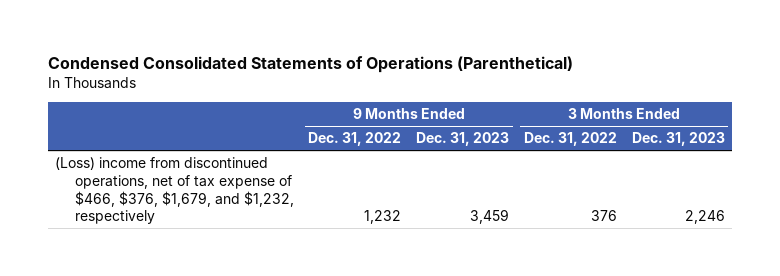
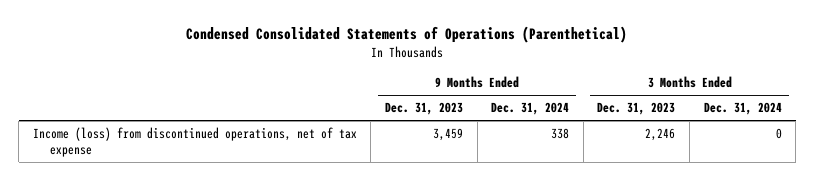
[308,132,402,147] Dec. 31, 2022 -> none
[523,132,617,147] Dec. 31, 2022 -> none
none -> [491,102,570,116] Dec. 31, 2024
none -> [703,102,782,116] Dec. 31, 2024
[54,157,294,225] (Loss) income from discontinued operations, net of tax expense of $466, $376, $1,679, and $1,232, respectively -> [32,127,357,157] Income (loss) from discontinued operations, net of tax expense

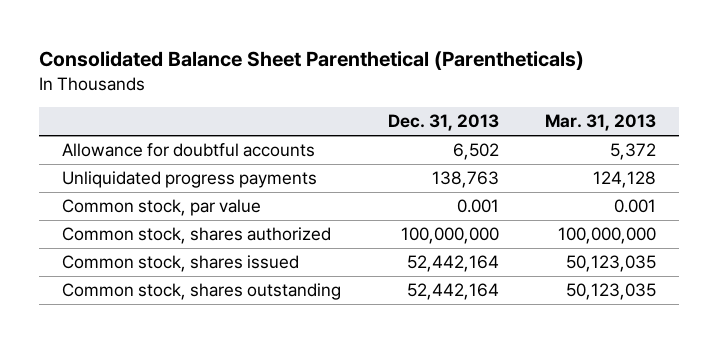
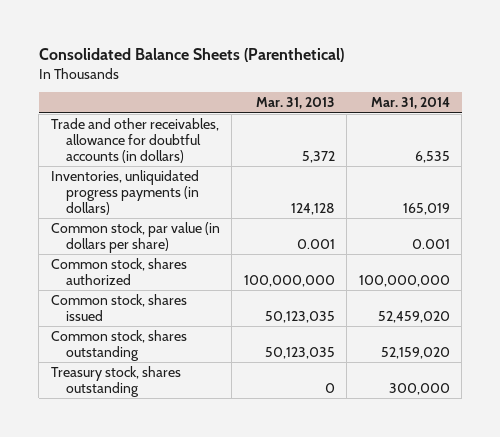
[39,51,585,71] Consolidated Balance Sheet Parenthetical (Parentheticals) -> [38,48,344,63] Consolidated Balance Sheets (Parenthetical)
[387,114,499,132] Dec. 31, 2013 -> none
none -> [370,97,450,110] Mar. 31, 2014
[62,143,316,158] Allowance for doubtful accounts -> [50,117,219,164] Trade and other receivables, allowance for doubtful accounts (in dollars)
[62,171,318,189] Unliquidated progress payments -> [50,169,199,216] Inventories, unliquidated progress payments (in dollars)
[62,199,262,217] Common stock, par value -> [50,221,220,254] Common stock, par value (in dollars per share)
none -> [50,365,181,398] Treasury stock, shares outstanding

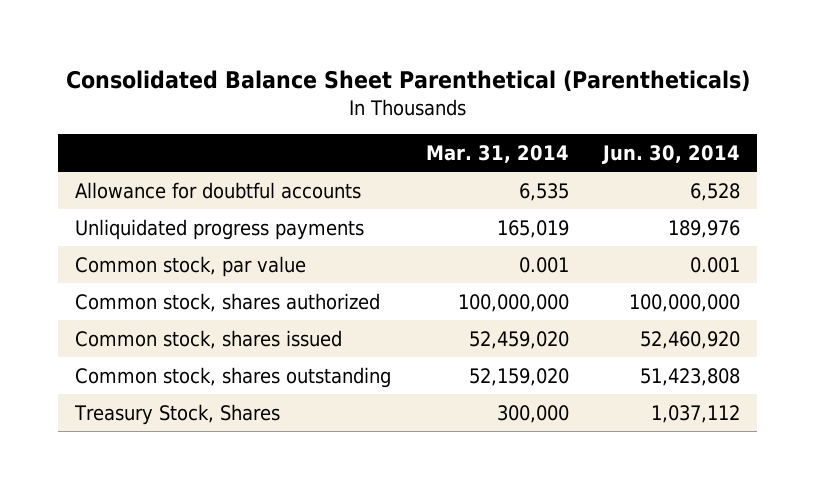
[38,48,344,63] Consolidated Balance Sheets (Parenthetical) -> [65,70,750,93] Consolidated Balance Sheet Parenthetical (Parentheticals)
[255,97,335,110] Mar. 31, 2013 -> none
none -> [602,145,741,165] Jun. 30, 2014
[50,117,219,164] Trade and other receivables, allowance for doubtful accounts (in dollars) -> [75,181,362,199] Allowance for doubtful accounts
[50,169,199,216] Inventories, unliquidated progress payments (in dollars) -> [75,218,365,240] Unliquidated progress payments
[50,221,220,254] Common stock, par value (in dollars per share) -> [75,255,307,277] Common stock, par value
[50,365,181,398] Treasury stock, shares outstanding -> [74,403,281,425] Treasury Stock, Shares

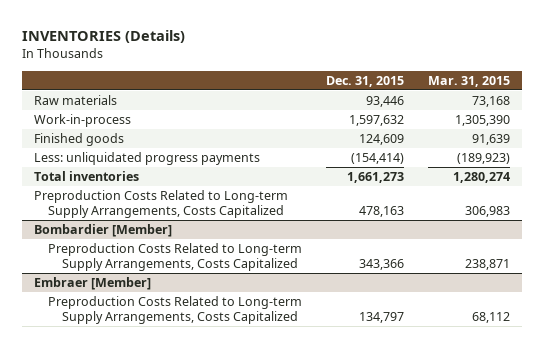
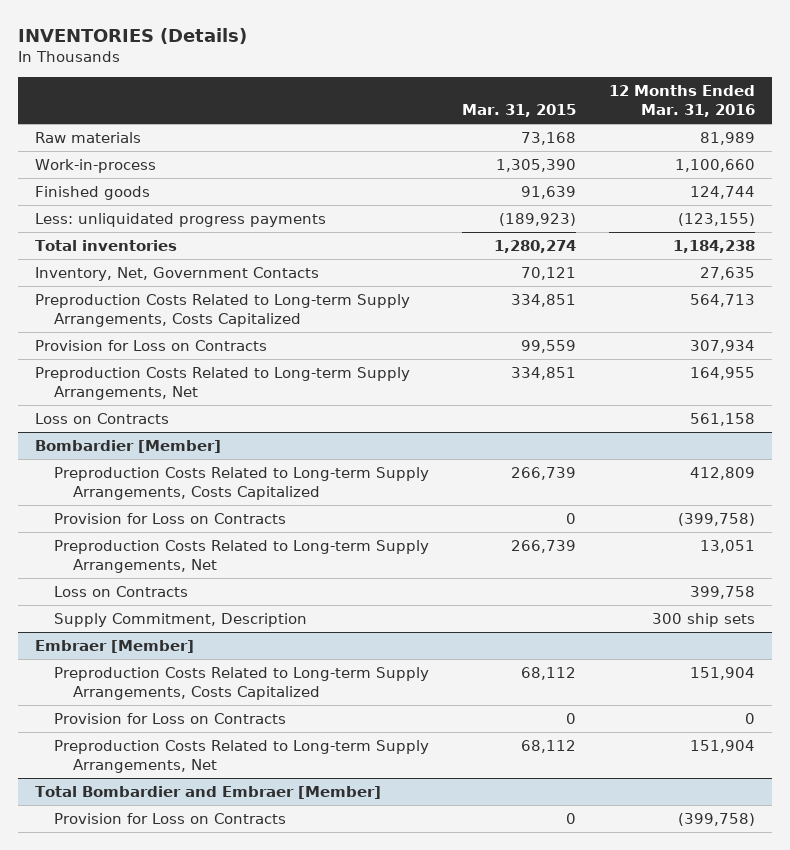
[326,75,405,87] Dec. 31, 2015 -> none
none -> [609,85,756,118] 12 Months Ended Mar. 31, 2016
none -> [34,267,319,282] Inventory, Net, Government Contacts
[465,205,511,217] 306,983 -> [511,294,577,308] 334,851
none -> [34,340,267,352] Provision for Loss on Contracts
none -> [34,367,410,400] Preproduction Costs Related to Long-term Supply Arrangements, Net
none -> [34,413,169,425] Loss on Contracts
[465,258,511,270] 238,871 -> [511,467,577,481] 266,739
none -> [53,513,286,525] Provision for Loss on Contracts
none -> [53,540,429,573] Preproduction Costs Related to Long-term Supply Arrangements, Net
none -> [53,586,188,598] Loss on Contracts
none -> [53,613,307,628] Supply Commitment, Description
none -> [53,713,286,725] Provision for Loss on Contracts
none -> [53,740,429,773] Preproduction Costs Related to Long-term Supply Arrangements, Net
none -> [34,786,381,800] Total Bombardier and Embraer [Member]
none -> [53,813,286,825] Provision for Loss on Contracts

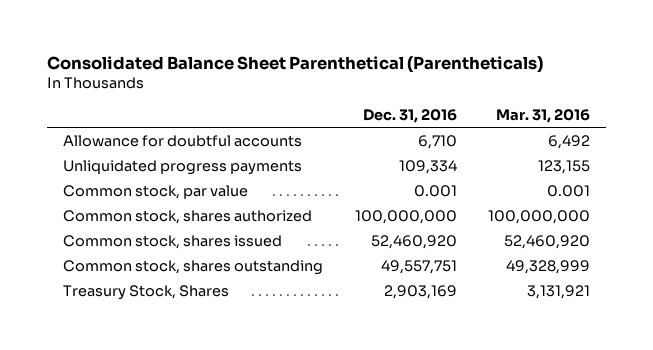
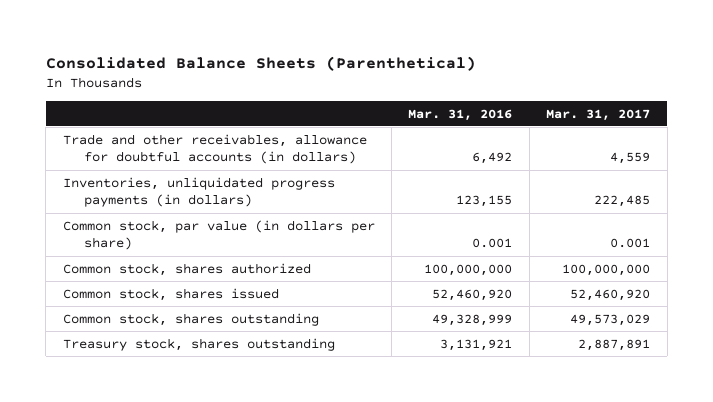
[46,55,543,73] Consolidated Balance Sheet Parenthetical (Parentheticals) -> [45,55,476,71] Consolidated Balance Sheets (Parenthetical)
[362,109,457,124] Dec. 31, 2016 -> none
none -> [546,108,651,121] Mar. 31, 2017
[62,134,302,147] Allowance for doubtful accounts -> [62,133,367,165] Trade and other receivables, allowance for doubtful accounts (in dollars)
[62,159,302,175] Unliquidated progress payments -> [62,176,335,208] Inventories, unliquidated progress payments (in dollars)
[62,184,248,199] Common stock, par value -> [62,219,375,251] Common stock, par value (in dollars per share)
[62,284,229,300] Treasury Stock, Shares -> [62,337,335,351] Treasury stock, shares outstanding

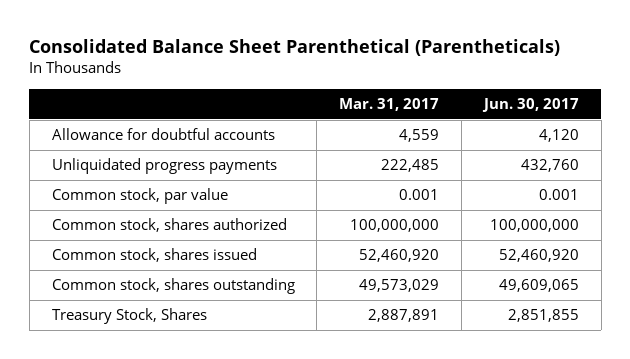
[45,55,476,71] Consolidated Balance Sheets (Parenthetical) -> [29,38,561,56] Consolidated Balance Sheet Parenthetical (Parentheticals)
[408,108,513,121] Mar. 31, 2016 -> none
none -> [481,98,579,113] Jun. 30, 2017
[62,133,367,165] Trade and other receivables, allowance for doubtful accounts (in dollars) -> [51,128,275,141] Allowance for doubtful accounts
[62,176,335,208] Inventories, unliquidated progress payments (in dollars) -> [51,158,277,175] Unliquidated progress payments
[62,219,375,251] Common stock, par value (in dollars per share) -> [51,188,228,205] Common stock, par value
[62,337,335,351] Treasury stock, shares outstanding -> [51,308,207,325] Treasury Stock, Shares

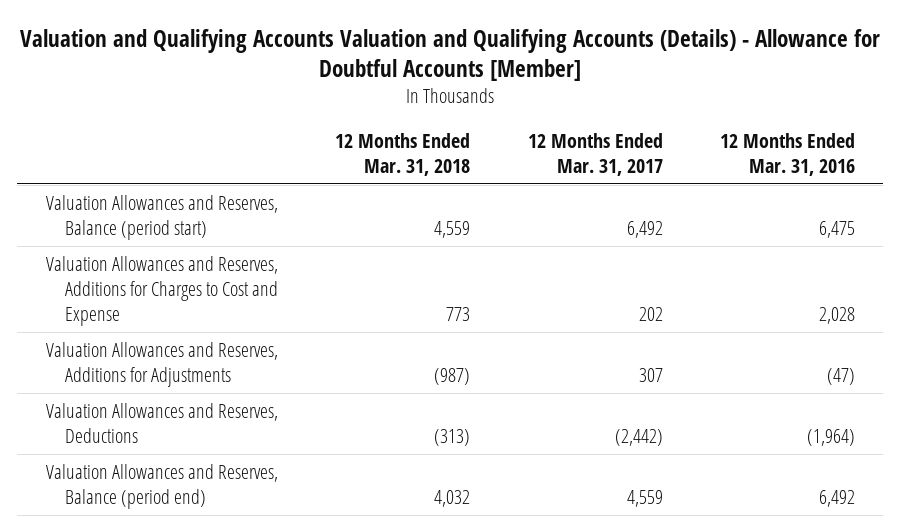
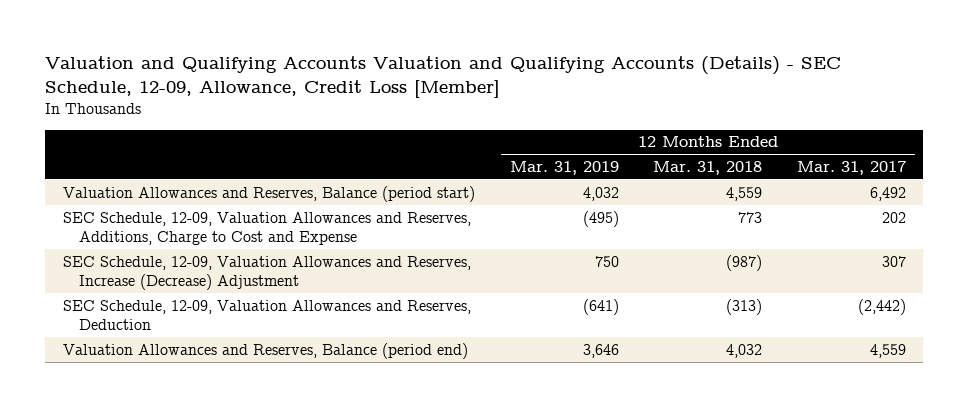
[20,29,881,82] Valuation and Qualifying Accounts Valuation and Qualifying Accounts (Details) - Allowance for Doubtful Accounts [Member] -> [45,56,842,99] Valuation and Qualifying Accounts Valuation and Qualifying Accounts (Details) - SEC Schedule, 12-09, Allowance, Credit Loss [Member]
[719,132,855,176] 12 Months Ended Mar. 31, 2016 -> none
none -> [509,160,619,175] Mar. 31, 2019
[45,255,279,326] Valuation Allowances and Reserves, Additions for Charges to Cost and Expense -> [62,211,471,246] SEC Schedule, 12-09, Valuation Allowances and Reserves, Additions, Charge to Cost and Expense
[45,341,278,387] Valuation Allowances and Reserves, Additions for Adjustments -> [62,255,471,291] SEC Schedule, 12-09, Valuation Allowances and Reserves, Increase (Decrease) Adjustment
[45,402,278,443] Valuation Allowances and Reserves, Deductions -> [62,299,471,331] SEC Schedule, 12-09, Valuation Allowances and Reserves, Deduction

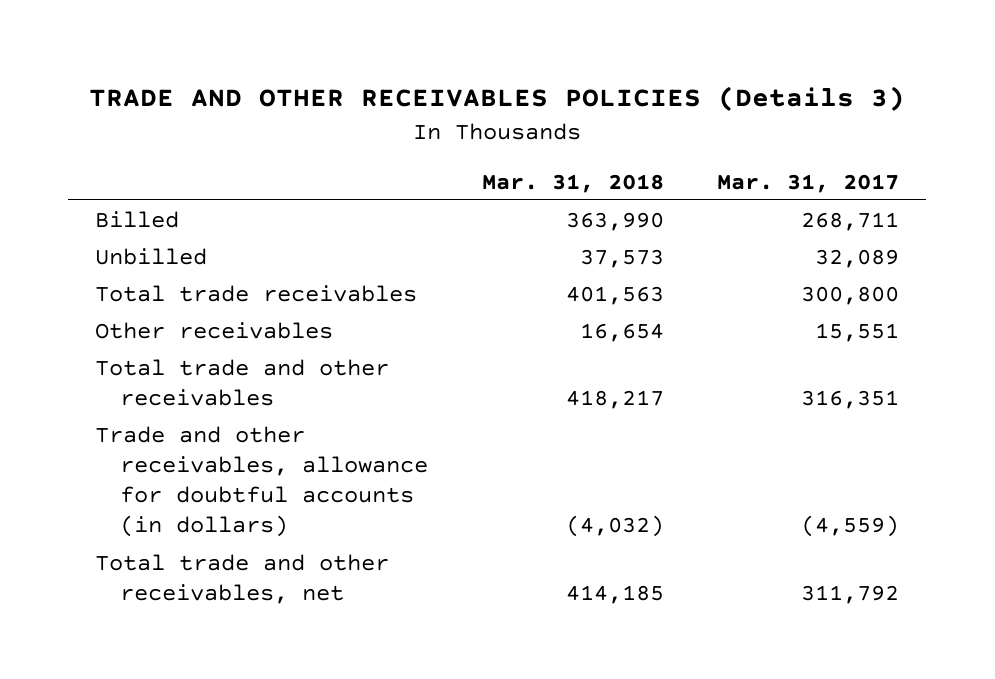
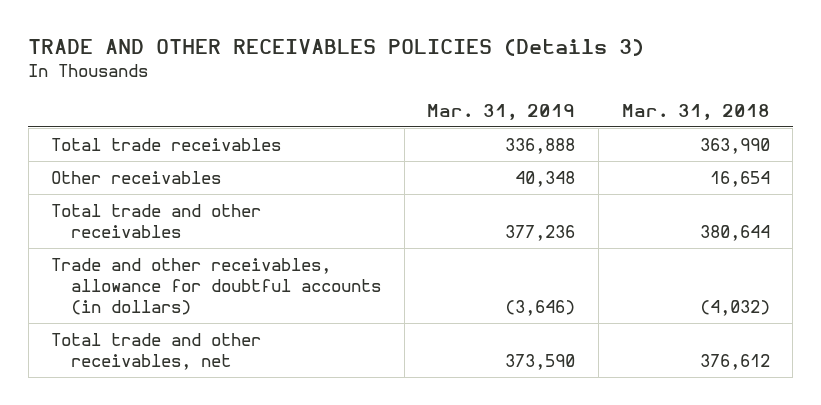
[717,173,900,193] Mar. 31, 2017 -> none
none -> [427,103,576,120] Mar. 31, 2019
[95,210,180,228] Billed -> none
[95,247,208,265] Unbilled -> none
[565,285,664,305] 401,563 -> [699,137,770,154] 363,990
[565,389,664,409] 418,217 -> [699,224,770,241] 380,644
[565,584,664,604] 414,185 -> [699,353,770,370] 376,612

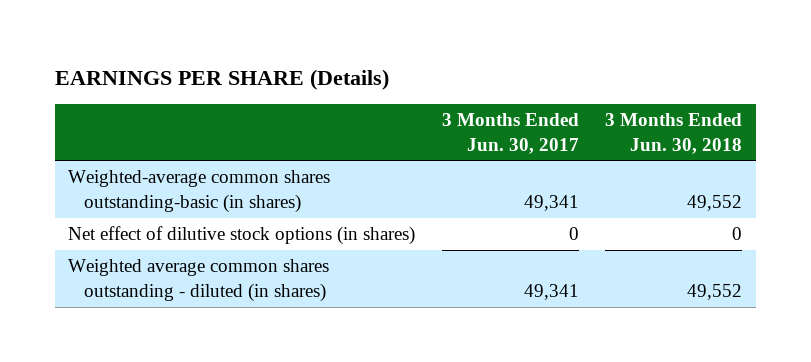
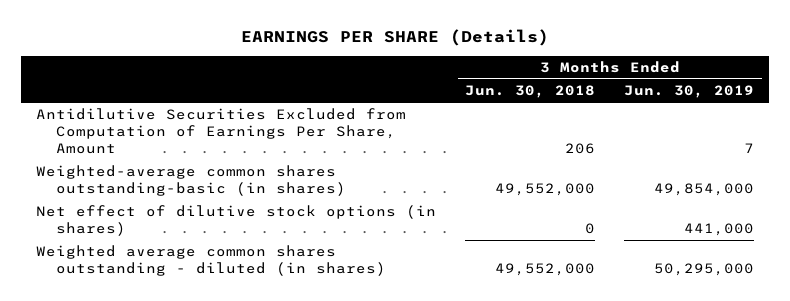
[441,112,579,154] 3 Months Ended Jun. 30, 2017 -> none
none -> [624,85,755,99] Jun. 30, 2019
none -> [35,108,406,154] Antidilutive Securities Excluded from Computation of Earnings Per Share, Amount
[687,194,743,211] 49,552 -> [495,183,596,197] 49,552,000
[687,283,743,300] 49,552 -> [495,263,596,277] 49,552,000

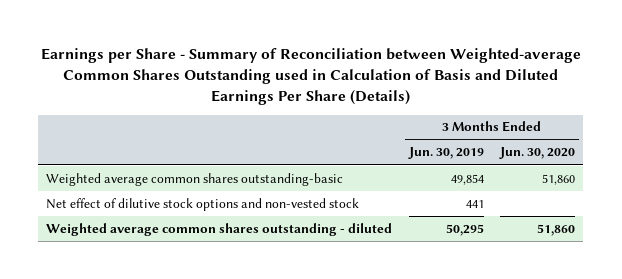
[241,29,550,47] EARNINGS PER SHARE (Details) -> [40,48,581,106] Earnings per Share - Summary of Reconciliation between Weighted-average Common Shares Outstanding used in Calculation of Basis and Diluted Earnings Per Share (Details)
[465,85,596,99] Jun. 30, 2018 -> none
none -> [499,147,576,160] Jun. 30, 2020
[35,108,406,154] Antidilutive Securities Excluded from Computation of Earnings Per Share, Amount -> none
[35,165,347,197] Weighted-average common shares outstanding-basic (in shares) -> [46,172,344,186] Weighted average common shares outstanding-basic
[654,183,755,197] 49,854,000 -> [450,173,484,185] 49,854
[35,205,436,237] Net effect of dilutive stock options (in shares) -> [46,197,360,211] Net effect of dilutive stock options and non-vested stock
[684,223,755,237] 441,000 -> [465,199,484,208] 441
[35,245,387,277] Weighted average common shares outstanding - diluted (in shares) -> [46,222,393,236] Weighted average common shares outstanding - diluted
[654,263,755,277] 50,295,000 -> [445,223,484,236] 50,295

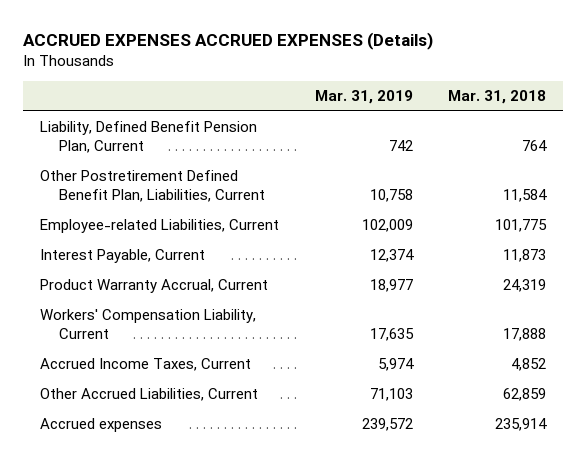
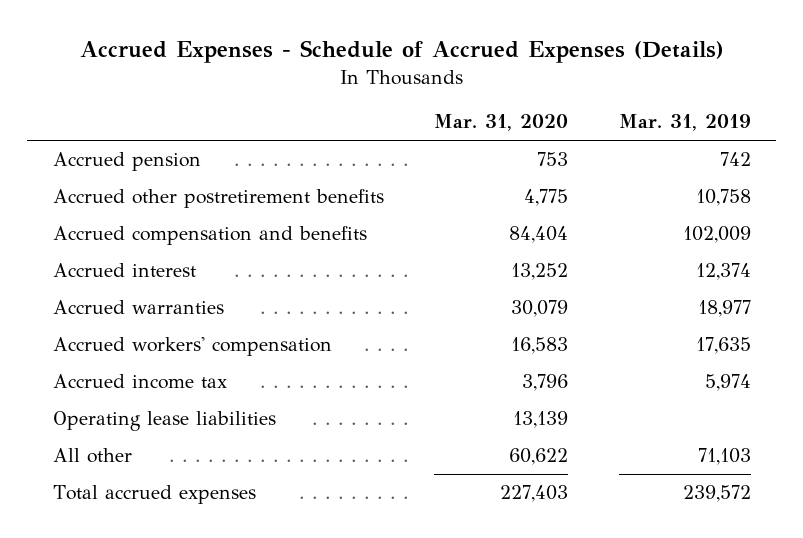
[22,31,433,50] ACCRUED EXPENSES ACCRUED EXPENSES (Details) -> [79,40,724,64] Accrued Expenses - Schedule of Accrued Expenses (Details)
[447,90,546,105] Mar. 31, 2018 -> none
none -> [434,114,569,132] Mar. 31, 2020
[40,121,258,153] Liability, Defined Benefit Pension Plan, Current -> [52,152,201,172] Accrued pension
[40,170,265,202] Other Postretirement Defined Benefit Plan, Liabilities, Current -> [52,189,384,209] Accrued other postretirement benefits
[40,219,280,234] Employee-related Liabilities, Current -> [52,226,367,246] Accrued compensation and benefits
[40,249,206,264] Interest Payable, Current -> [52,263,196,278] Accrued interest
[40,279,269,294] Product Warranty Accrual, Current -> [52,300,224,315] Accrued warranties
[40,309,257,339] Workers' Compensation Liability, Current -> [52,337,332,357] Accrued workers' compensation
[40,358,252,372] Accrued Income Taxes, Current -> [52,374,227,390] Accrued income tax
none -> [52,411,276,432] Operating lease liabilities
[40,388,259,402] Other Accrued Liabilities, Current -> [52,448,132,464] All other
[40,418,163,433] Accrued expenses -> [52,485,256,505] Total accrued expenses

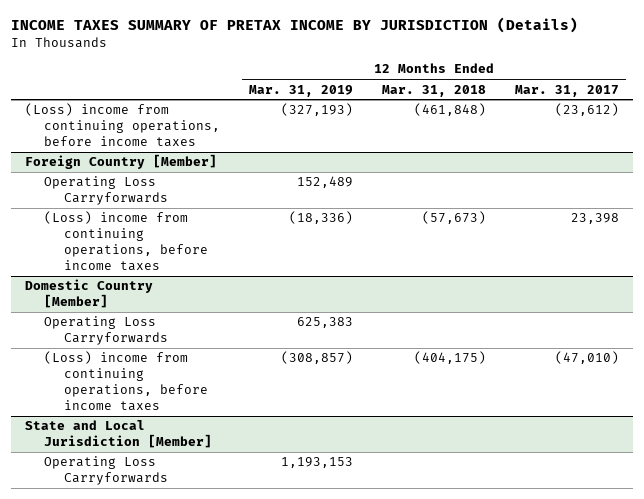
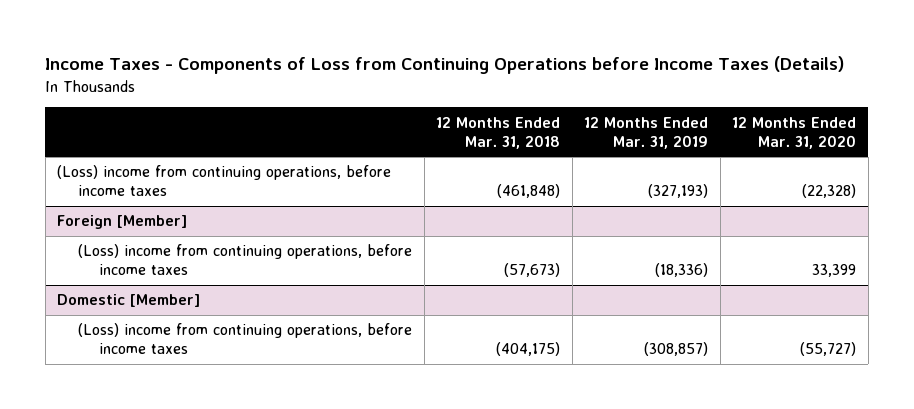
[11,17,579,34] INCOME TAXES SUMMARY OF PRETAX INCOME BY JURISDICTION (Details) -> [45,56,845,75] Income Taxes - Components of Loss from Continuing Operations before Income Taxes (Details)
[514,84,619,97] Mar. 31, 2017 -> none
none -> [732,116,857,149] 12 Months Ended Mar. 31, 2020
[44,176,168,206] Operating Loss Carryforwards -> none
[25,154,218,170] Foreign Country [Member] -> [57,215,188,230] Foreign [Member]
[44,316,168,346] Operating Loss Carryforwards -> none
[25,279,154,309] Domestic Country [Member] -> [57,294,201,308] Domestic [Member]
[25,420,213,449] State and Local Jurisdiction [Member] -> none
[44,456,168,486] Operating Loss Carryforwards -> none

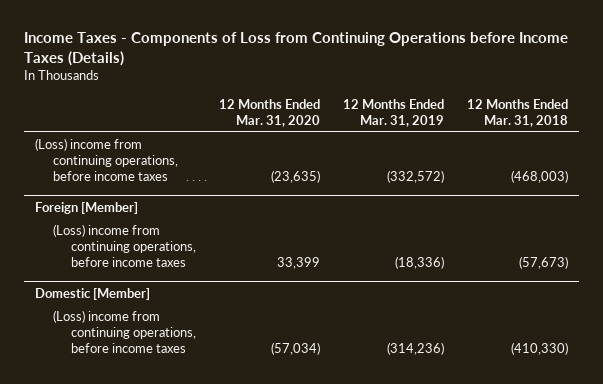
[497,184,561,199] (461,848) -> [510,169,568,183] (468,003)
[648,184,709,199] (327,193) -> [386,169,444,183] (332,572)
[802,184,857,199] (22,328) -> [270,169,320,183] (23,635)
[496,342,561,357] (404,175) -> [510,341,568,355] (410,330)
[644,342,709,357] (308,857) -> [386,341,444,355] (314,236)
[800,342,857,357] (55,727) -> [270,341,320,355] (57,034)

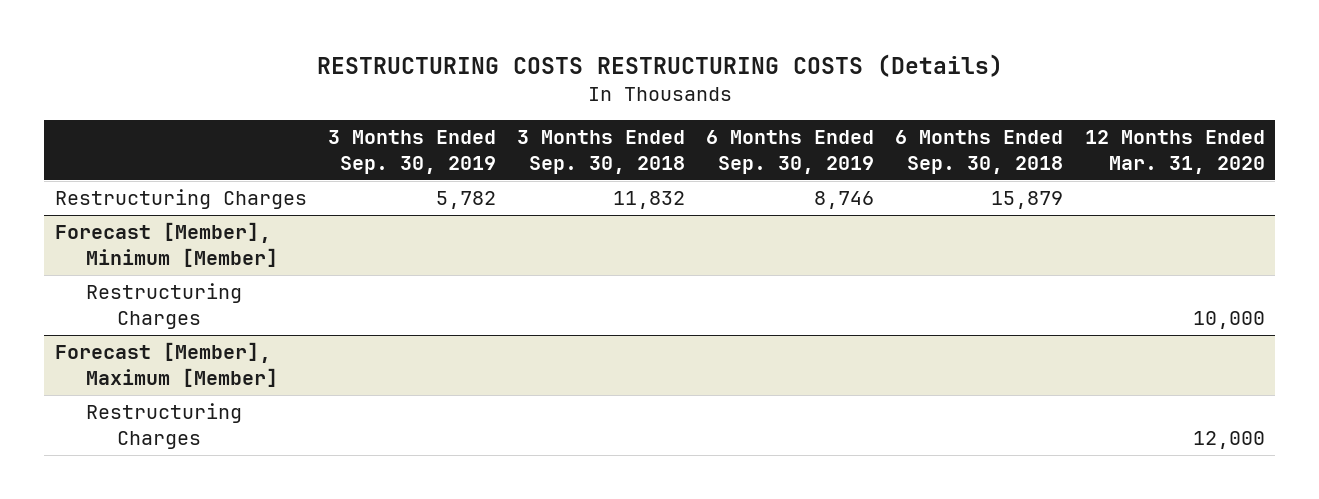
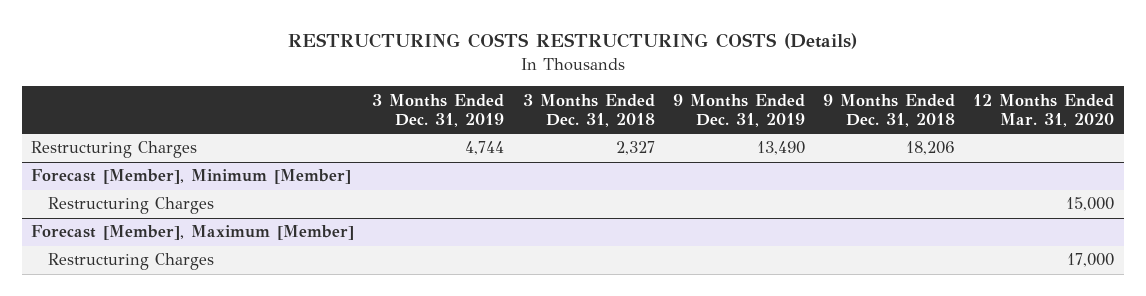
[327,130,496,174] 3 Months Ended Sep. 30, 2019 -> none
[517,130,686,174] 3 Months Ended Sep. 30, 2018 -> none
[706,130,875,174] 6 Months Ended Sep. 30, 2019 -> none
[895,130,1064,174] 6 Months Ended Sep. 30, 2018 -> none
none -> [372,93,505,128] 3 Months Ended Dec. 31, 2019
none -> [522,93,655,128] 3 Months Ended Dec. 31, 2018
none -> [672,93,805,128] 9 Months Ended Dec. 31, 2019
none -> [823,93,956,128] 9 Months Ended Dec. 31, 2018
[1192,310,1265,329] 10,000 -> [1066,197,1115,212] 15,000
[1192,430,1265,449] 12,000 -> [1067,253,1115,268] 17,000

